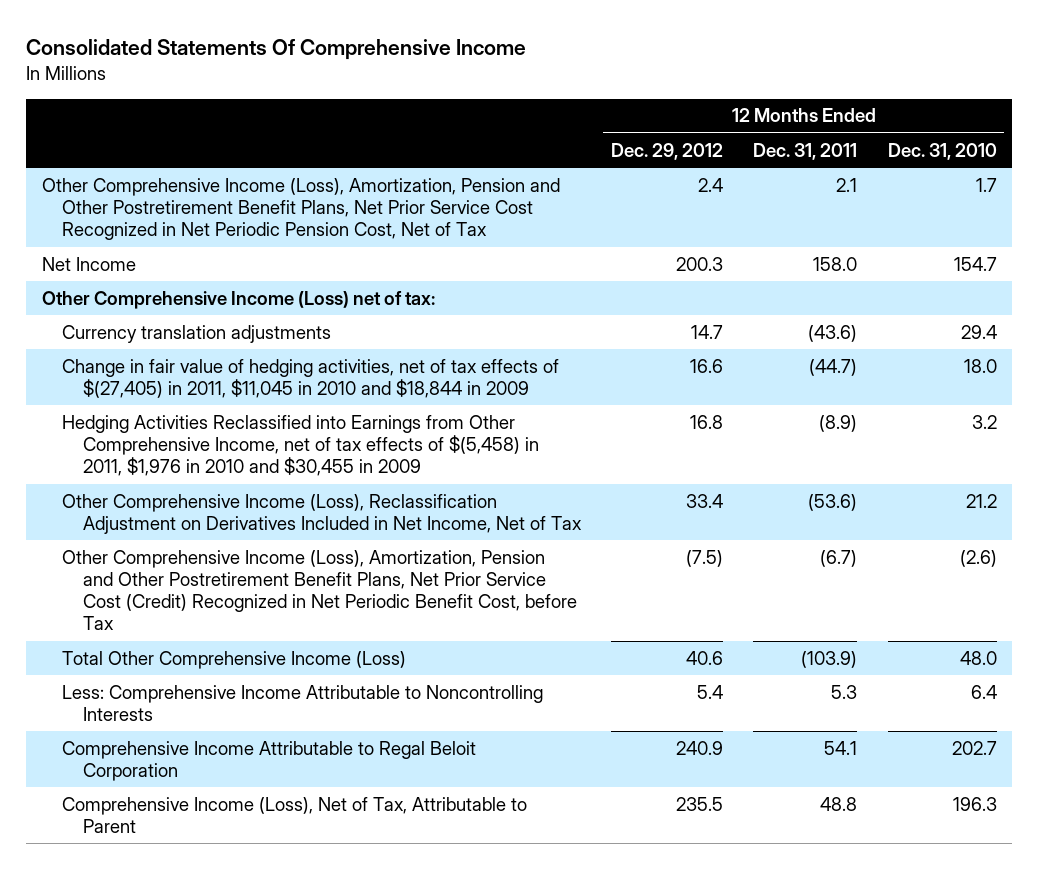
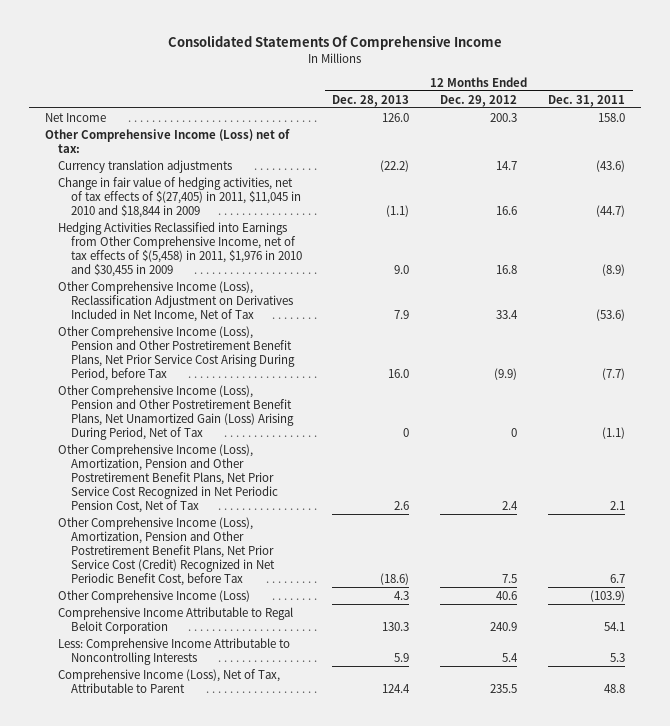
[887,142,997,160] Dec. 31, 2010 -> none
none -> [332,94,410,107] Dec. 28, 2013
none -> [57,325,295,381] Other Comprehensive Income (Loss), Pension and Other Postretirement Benefit Plans, Net Prior Service Cost Arising During Period, before Tax
none -> [57,384,294,440] Other Comprehensive Income (Loss), Pension and Other Postretirement Benefit Plans, Net Unamortized Gain (Loss) Arising During Period, Net of Tax
[41,177,560,241] Other Comprehensive Income (Loss), Amortization, Pension and Other Postretirement Benefit Plans, Net Prior Service Cost Recognized in Net Periodic Pension Cost, Net of Tax -> [57,443,278,513] Other Comprehensive Income (Loss), Amortization, Pension and Other Postretirement Benefit Plans, Net Prior Service Cost Recognized in Net Periodic Pension Cost, Net of Tax
[686,549,724,567] (7.5) -> [502,573,518,583] 7.5
[820,549,858,567] (6.7) -> [610,573,626,583] 6.7
[62,650,407,669] Total Other Comprehensive Income (Loss) -> [57,589,250,603] Other Comprehensive Income (Loss)
[62,684,544,722] Less: Comprehensive Income Attributable to Noncontrolling Interests -> [57,637,290,665] Less: Comprehensive Income Attributable to Noncontrolling Interests

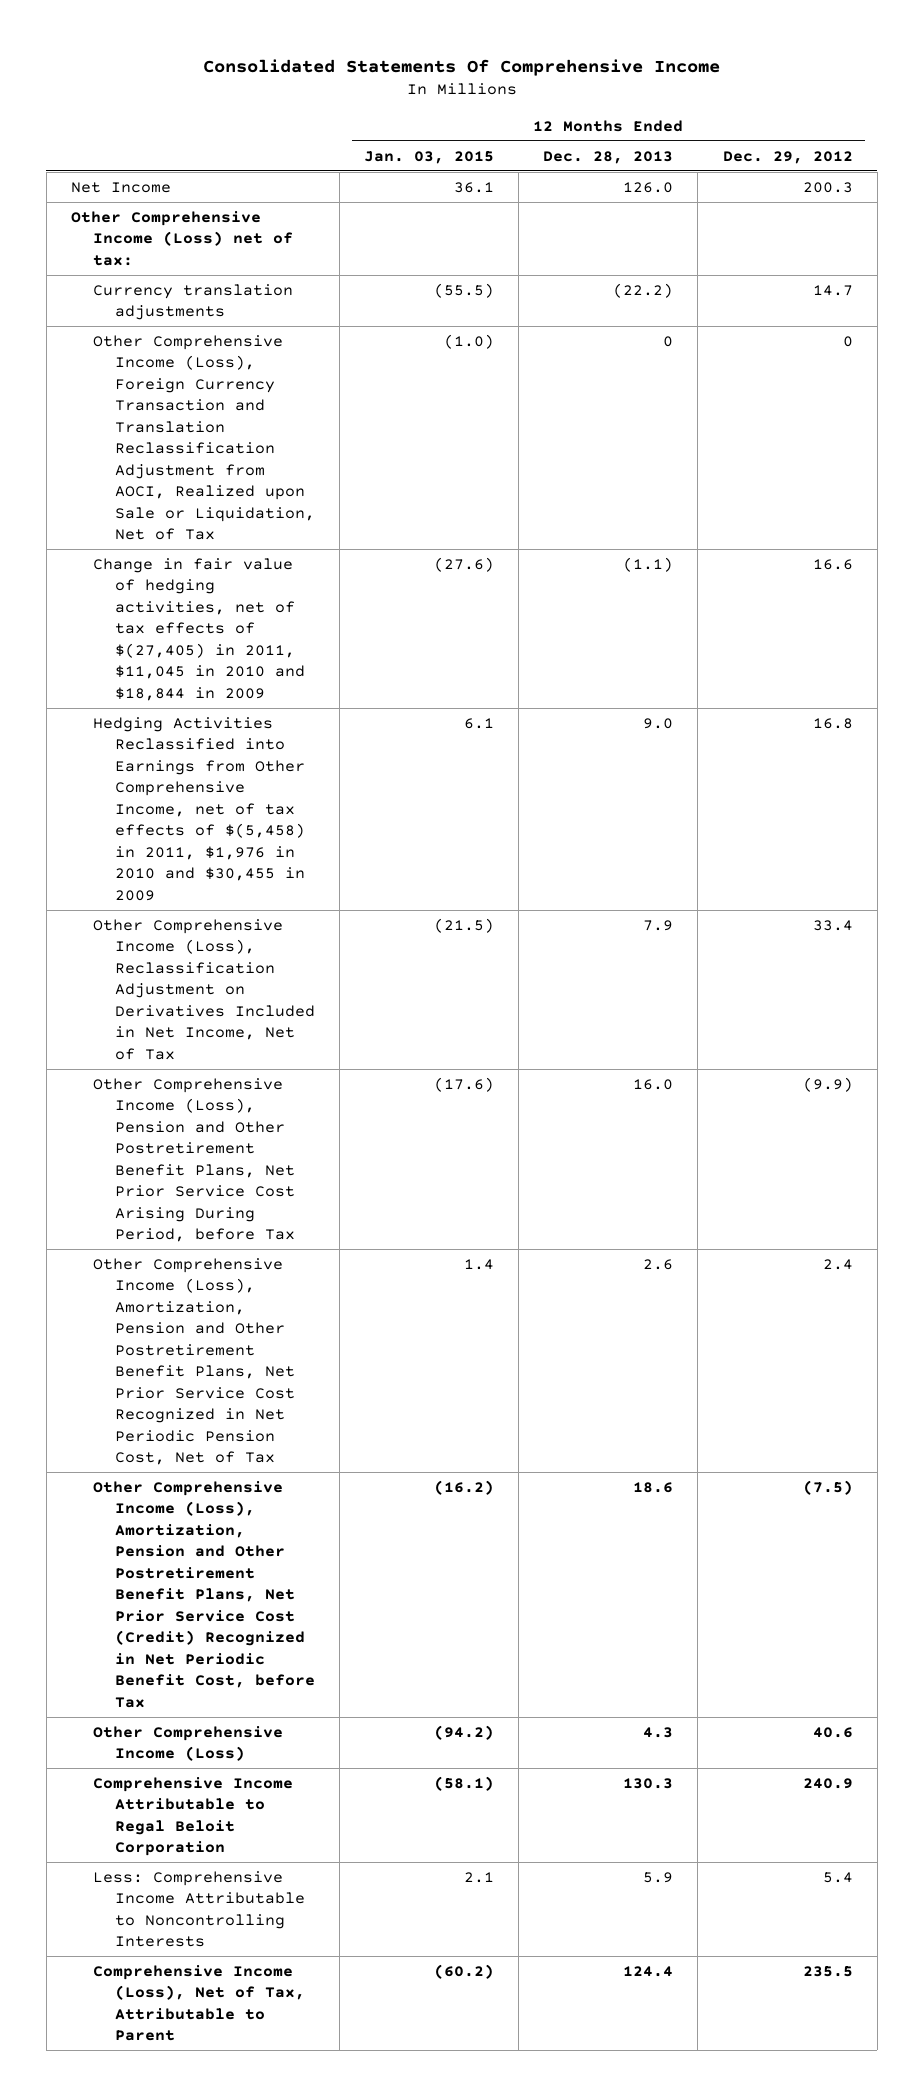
[548,94,626,107] Dec. 31, 2011 -> none
none -> [364,150,495,164] Jan. 03, 2015
none -> [92,334,315,541] Other Comprehensive Income (Loss), Foreign Currency Transaction and Translation Reclassification Adjustment from AOCI, Realized upon Sale or Liquidation, Net of Tax
[57,384,294,440] Other Comprehensive Income (Loss), Pension and Other Postretirement Benefit Plans, Net Unamortized Gain (Loss) Arising During Period, Net of Tax -> none
[380,572,410,585] (18.6) -> [633,1481,674,1493] 18.6
[502,573,518,583] 7.5 -> [802,1479,853,1495] (7.5)

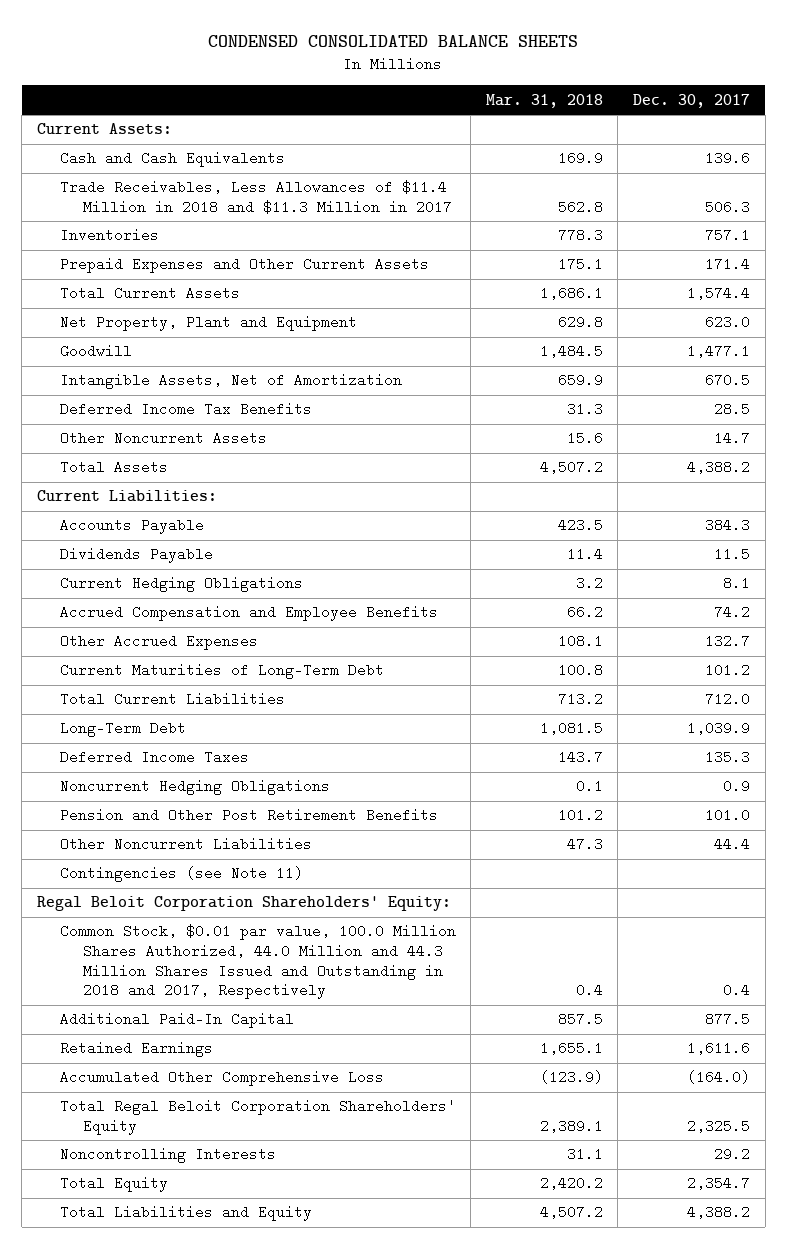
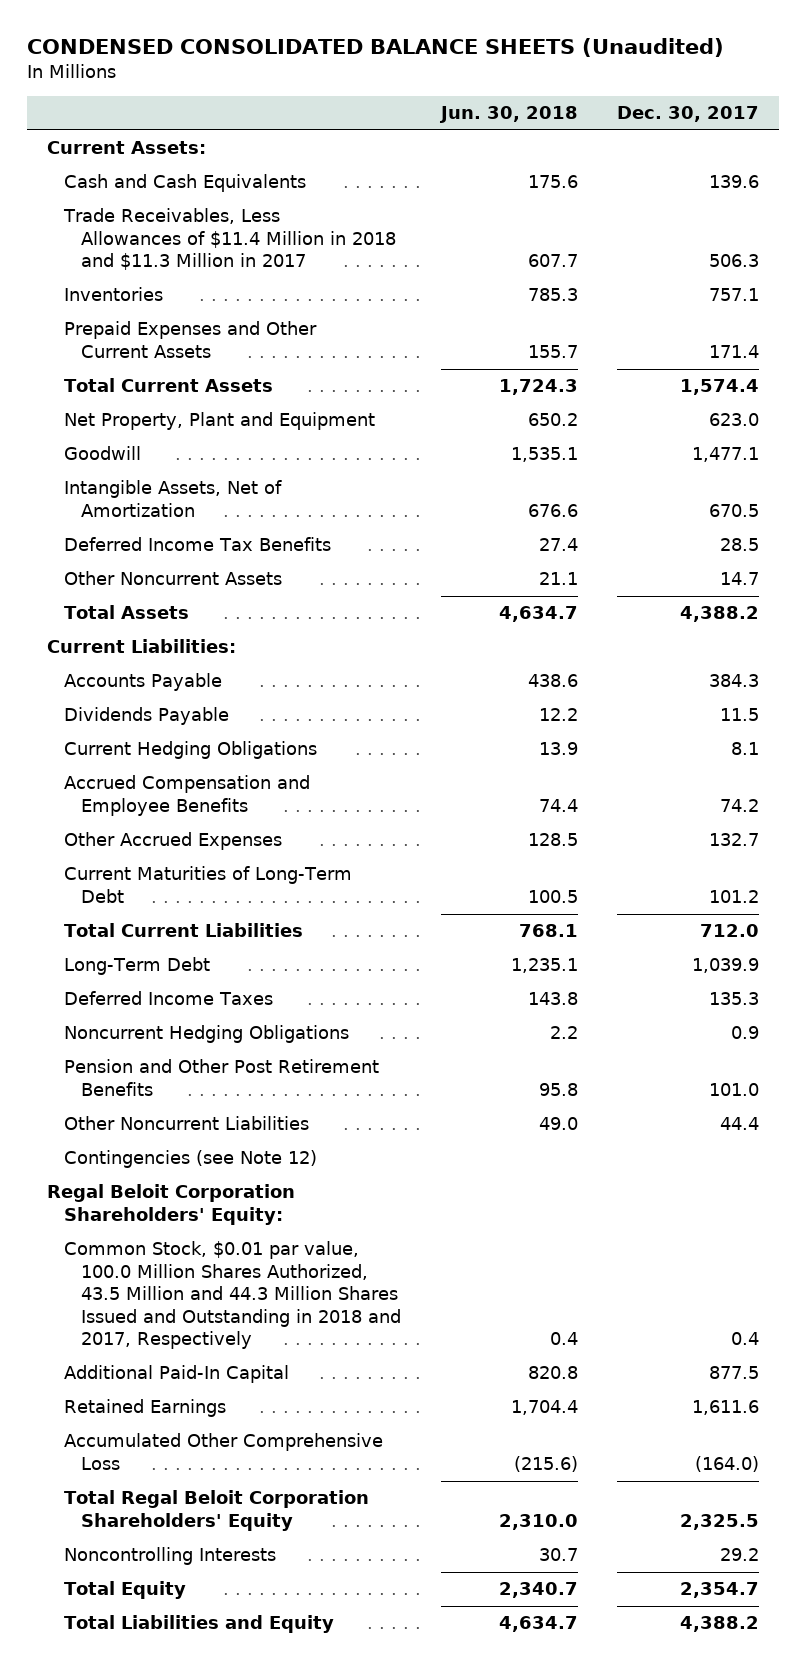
[208,35,579,48] CONDENSED CONSOLIDATED BALANCE SHEETS -> [26,38,724,58] CONDENSED CONSOLIDATED BALANCE SHEETS (Unaudited)
[485,93,603,108] Mar. 31, 2018 -> none
none -> [438,106,578,124] Jun. 30, 2018
[59,866,303,883] Contingencies (see Note 11) -> [63,1150,317,1169] Contingencies (see Note 12)
[59,924,456,1000] Common Stock, $0.01 par value, 100.0 Million Shares Authorized, 44.0 Million and 44.3 Million Shares Issued and Outstanding in 2018 and 2017, Respectively -> [63,1241,401,1350] Common Stock, $0.01 par value, 100.0 Million Shares Authorized, 43.5 Million and 44.3 Million Shares Issued and Outstanding in 2018 and 2017, Respectively

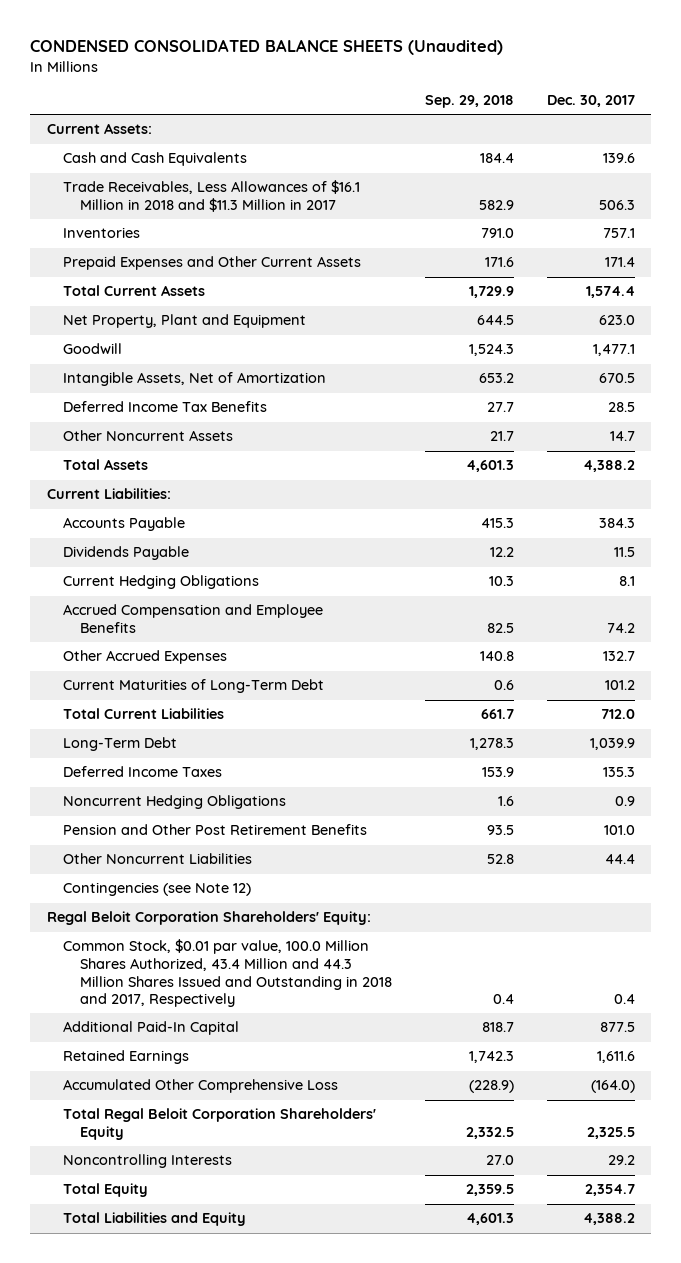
[438,106,578,124] Jun. 30, 2018 -> none
none -> [424,95,514,109] Sep. 29, 2018
[62,208,396,271] Trade Receivables, Less Allowances of $11.4 Million in 2018 and $11.3 Million in 2017 -> [63,180,361,212] Trade Receivables, Less Allowances of $16.1 Million in 2018 and $11.3 Million in 2017
[63,1241,401,1350] Common Stock, $0.01 par value, 100.0 Million Shares Authorized, 43.5 Million and 44.3 Million Shares Issued and Outstanding in 2018 and 2017, Respectively -> [63,939,392,1008] Common Stock, $0.01 par value, 100.0 Million Shares Authorized, 43.4 Million and 44.3 Million Shares Issued and Outstanding in 2018 and 2017, Respectively

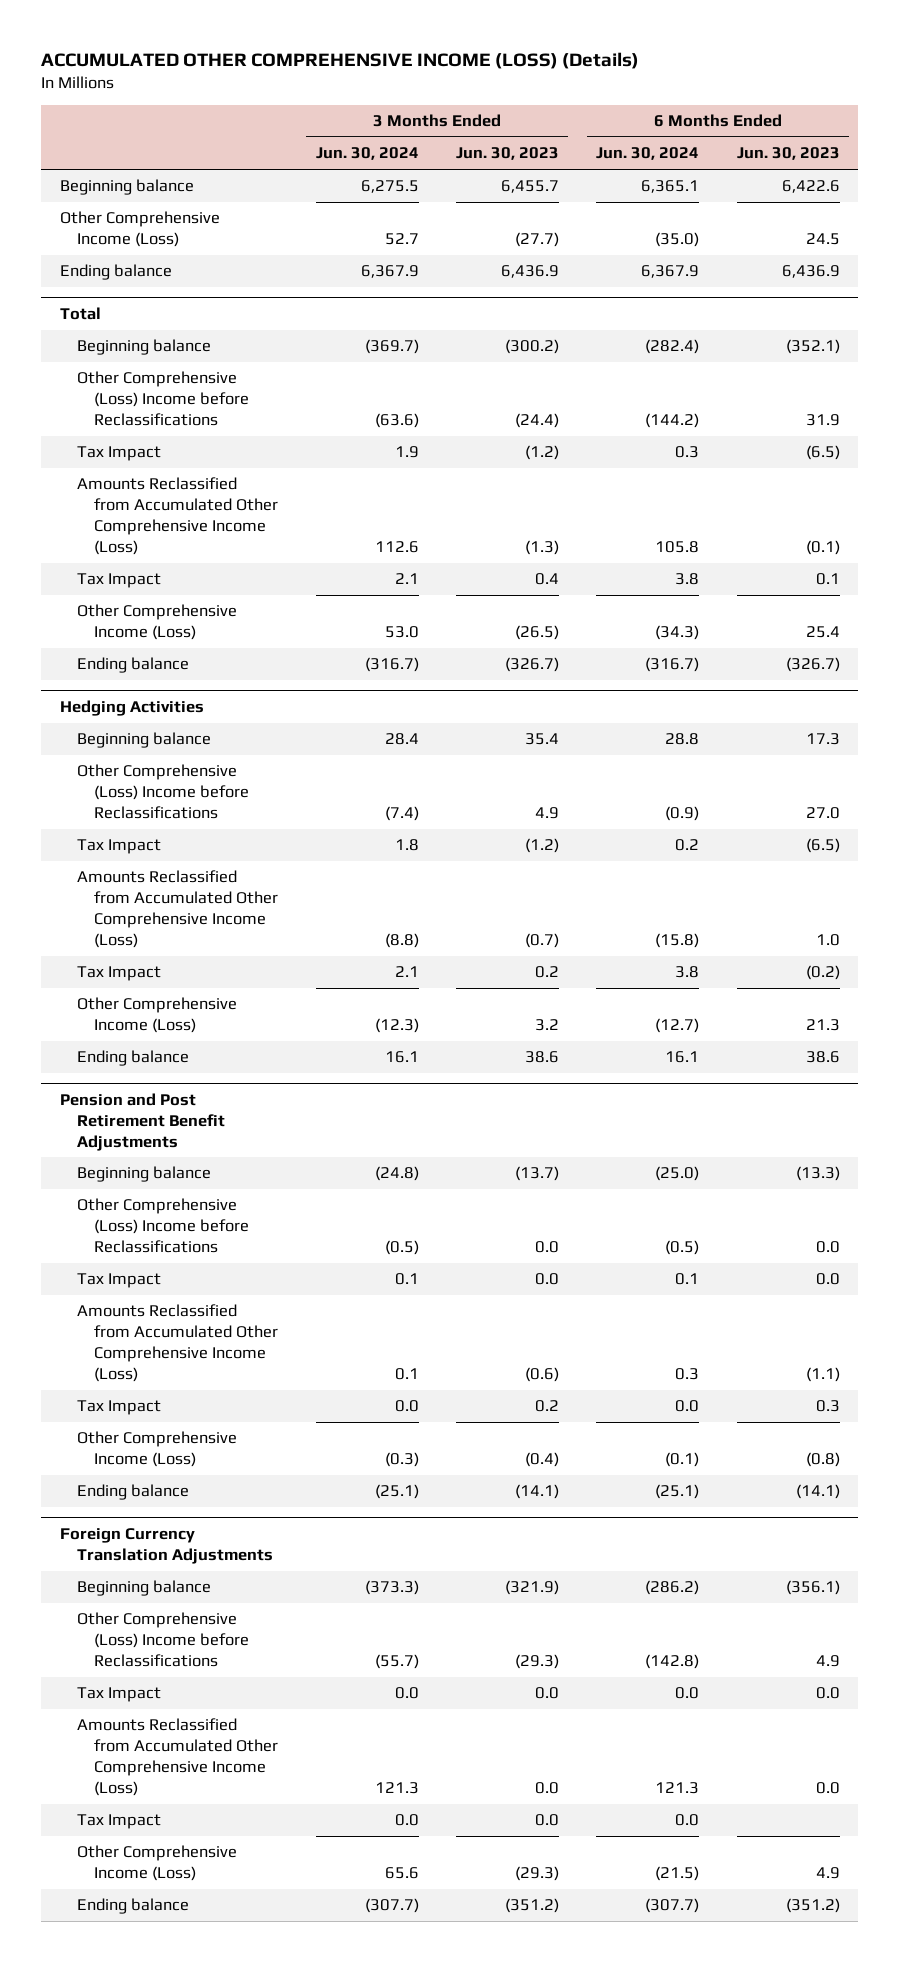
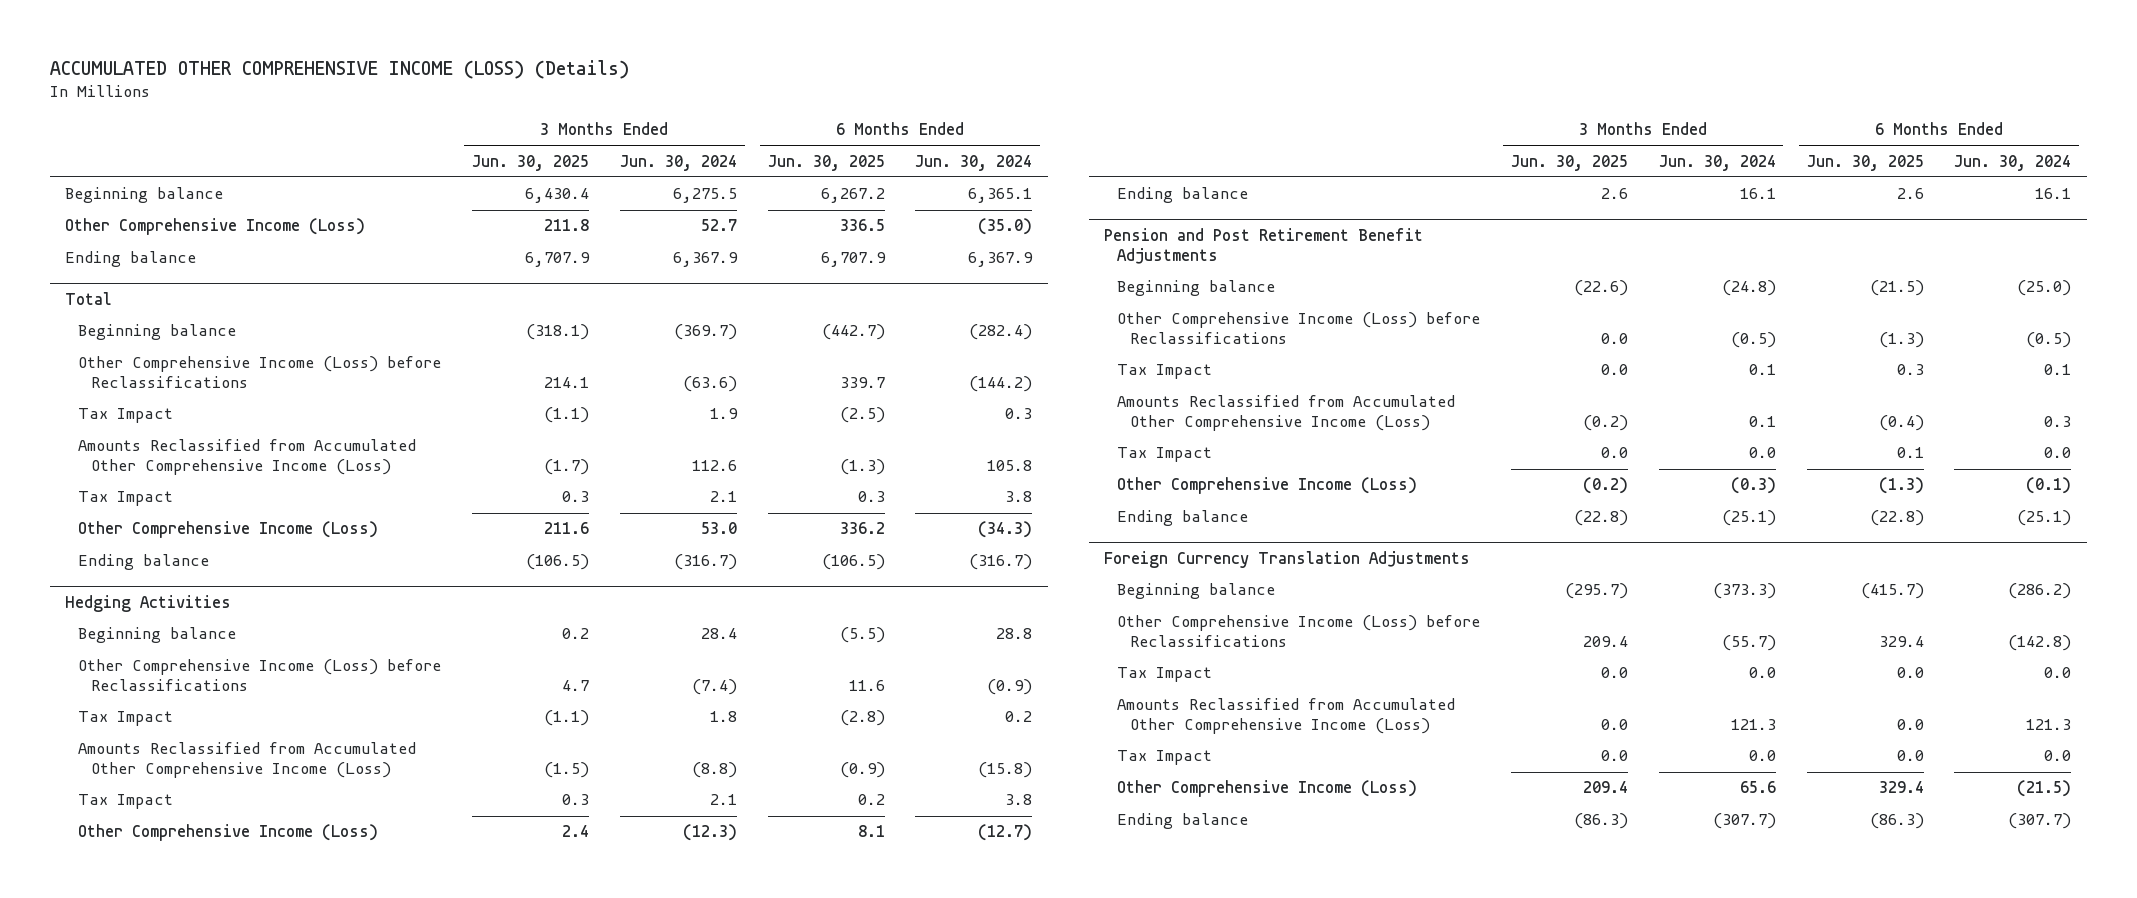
[455,147,559,161] Jun. 30, 2023 -> none
[736,147,840,161] Jun. 30, 2023 -> none
none -> [472,154,590,171] Jun. 30, 2025
none -> [767,154,885,171] Jun. 30, 2025
[76,371,250,427] Other Comprehensive (Loss) Income before Reclassifications -> [78,356,442,389] Other Comprehensive Income (Loss) before Reclassifications
[76,764,250,820] Other Comprehensive (Loss) Income before Reclassifications -> [78,659,442,692] Other Comprehensive Income (Loss) before Reclassifications
[76,1198,250,1254] Other Comprehensive (Loss) Income before Reclassifications -> [1117,312,1481,345] Other Comprehensive Income (Loss) before Reclassifications
[76,1612,250,1668] Other Comprehensive (Loss) Income before Reclassifications -> [1117,615,1481,648] Other Comprehensive Income (Loss) before Reclassifications

